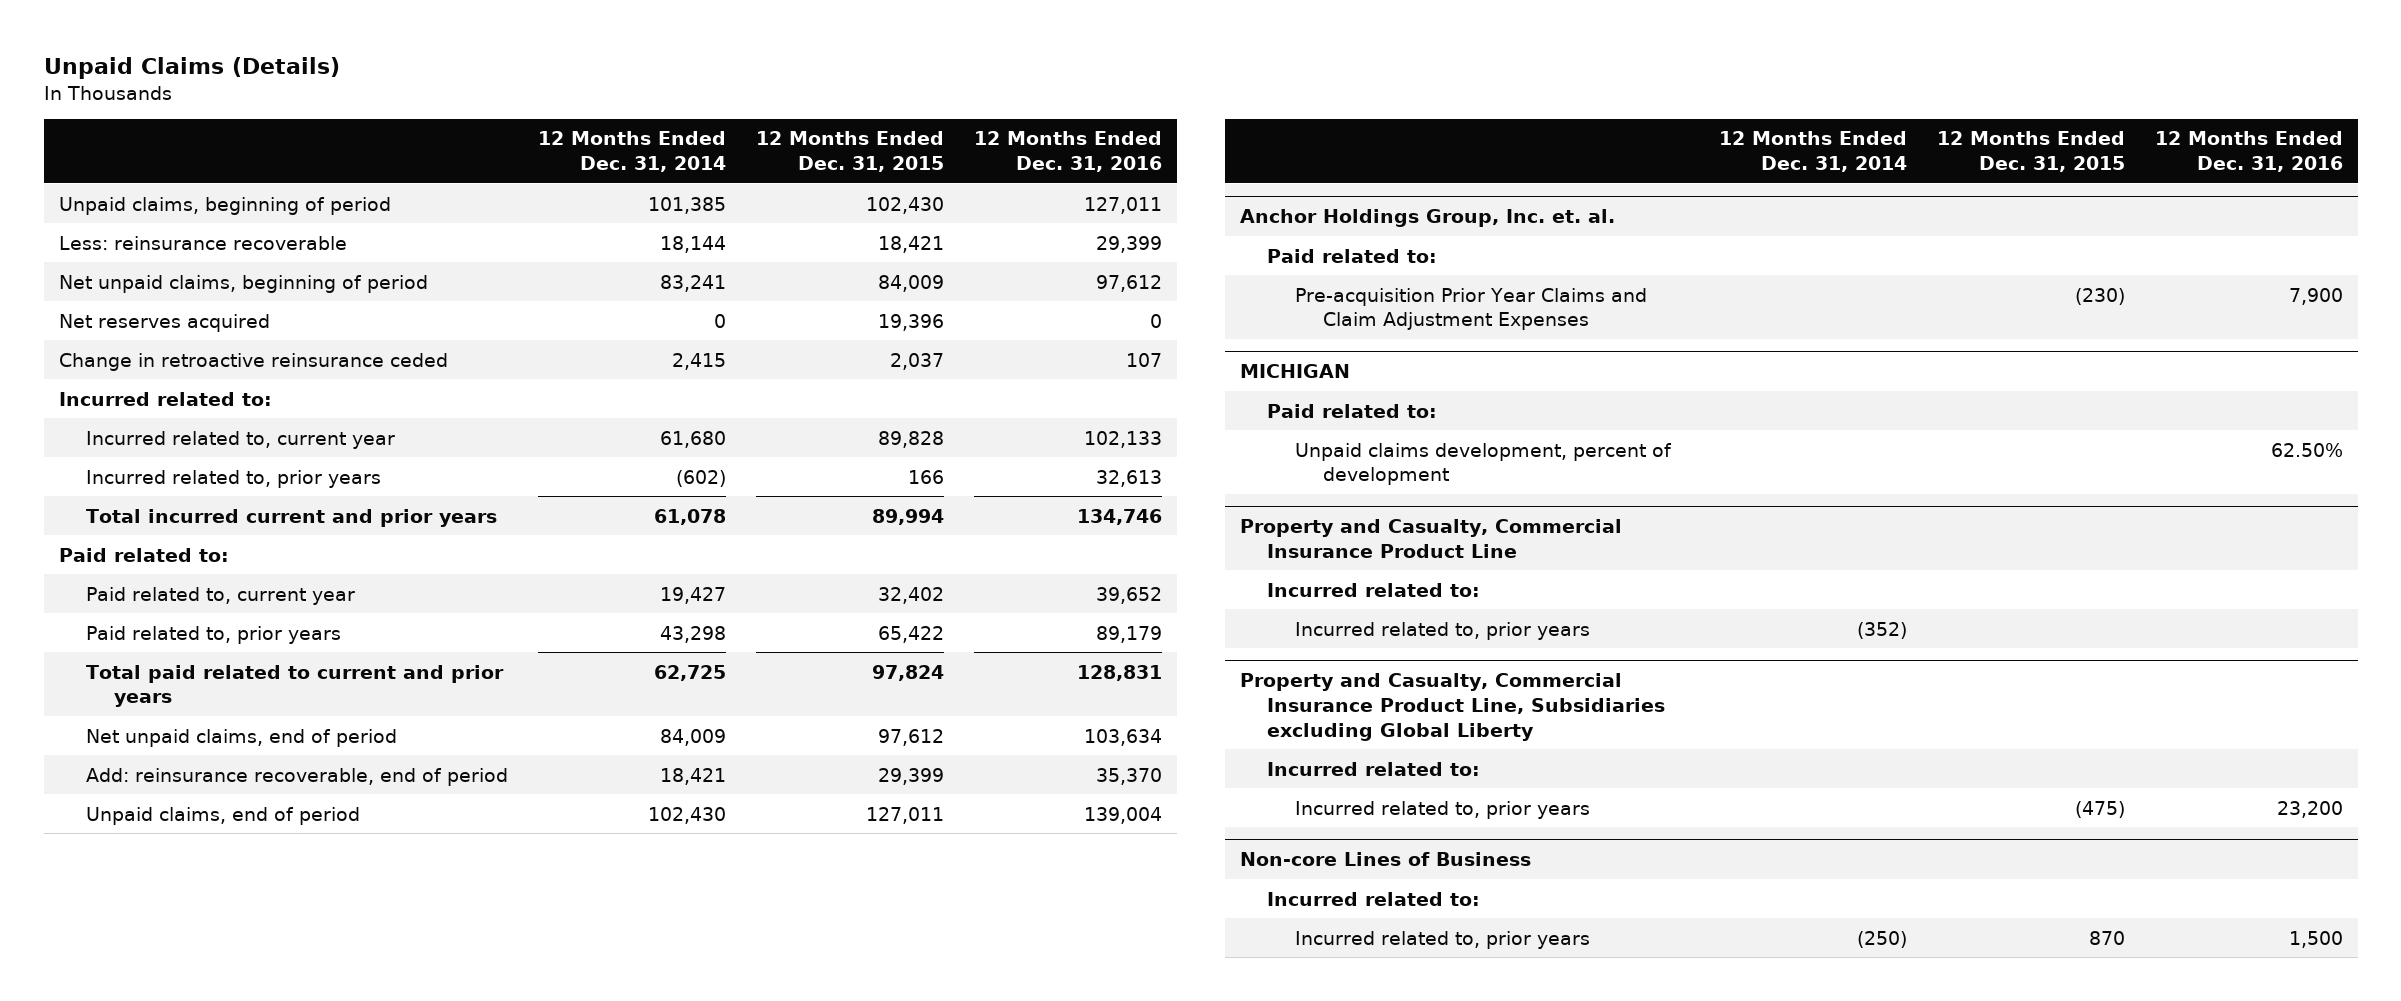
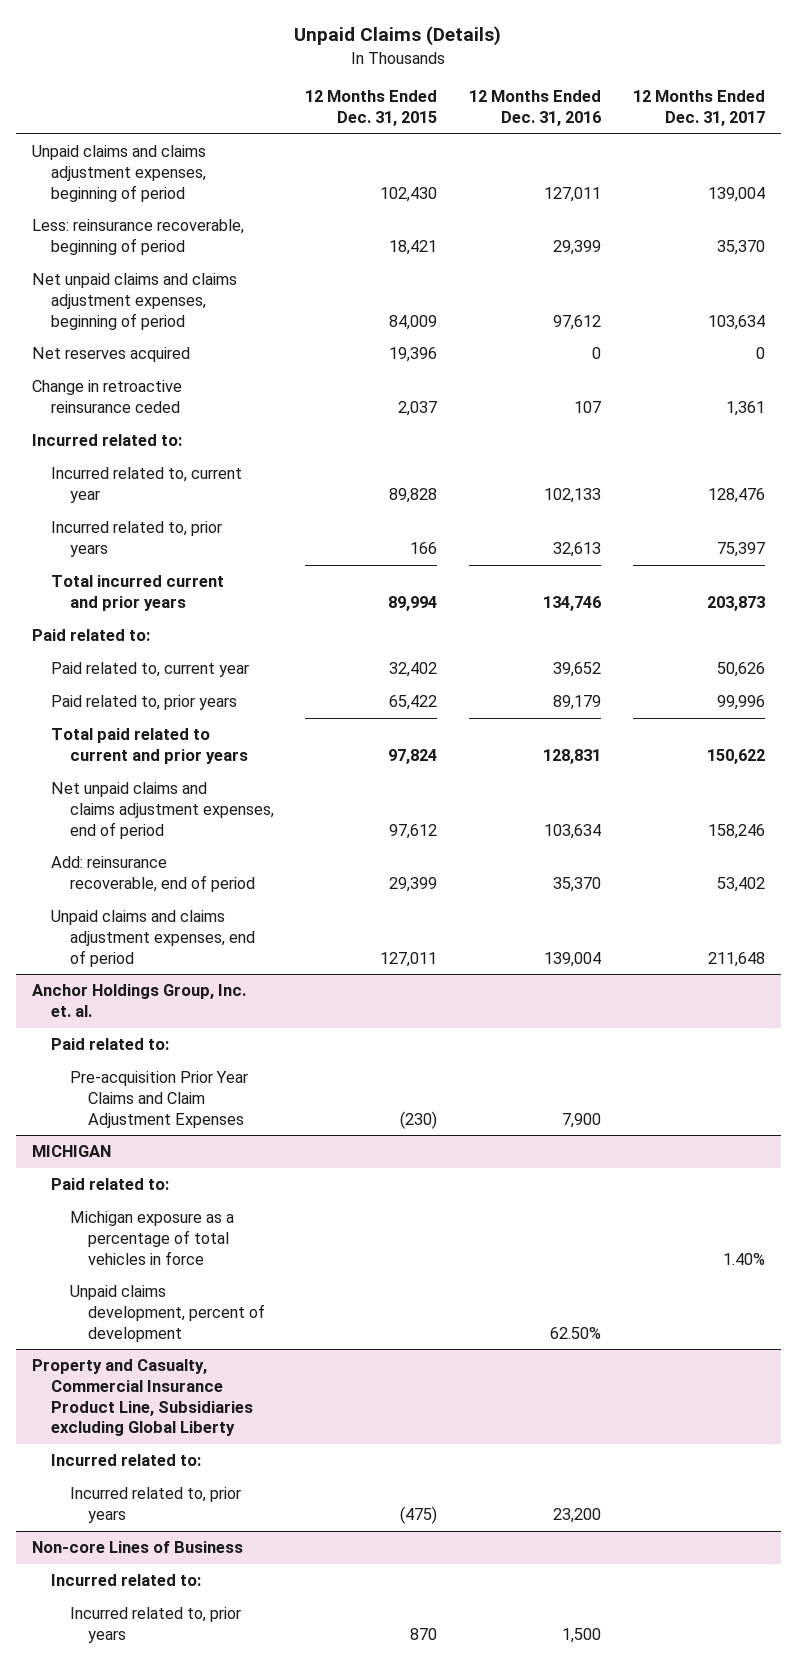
[538,131,727,173] 12 Months Ended Dec. 31, 2014 -> none
none -> [632,90,765,126] 12 Months Ended Dec. 31, 2017
[58,196,391,215] Unpaid claims, beginning of period -> [31,145,206,202] Unpaid claims and claims adjustment expenses, beginning of period
[58,235,347,250] Less: reinsurance recoverable -> [31,219,244,256] Less: reinsurance recoverable, beginning of period
[58,274,428,293] Net unpaid claims, beginning of period -> [31,273,237,330] Net unpaid claims and claims adjustment expenses, beginning of period
[86,728,398,747] Net unpaid claims, end of period -> [50,782,274,839] Net unpaid claims and claims adjustment expenses, end of period
[86,806,361,825] Unpaid claims, end of period -> [50,910,255,967] Unpaid claims and claims adjustment expenses, end of period
none -> [69,1211,234,1265] Michigan exposure as a percentage of total vehicles in force
[1239,519,1622,558] Property and Casualty, Commercial Insurance Product Line -> none
[1267,582,1481,597] Incurred related to: -> none
[1295,621,1591,640] Incurred related to, prior years -> none

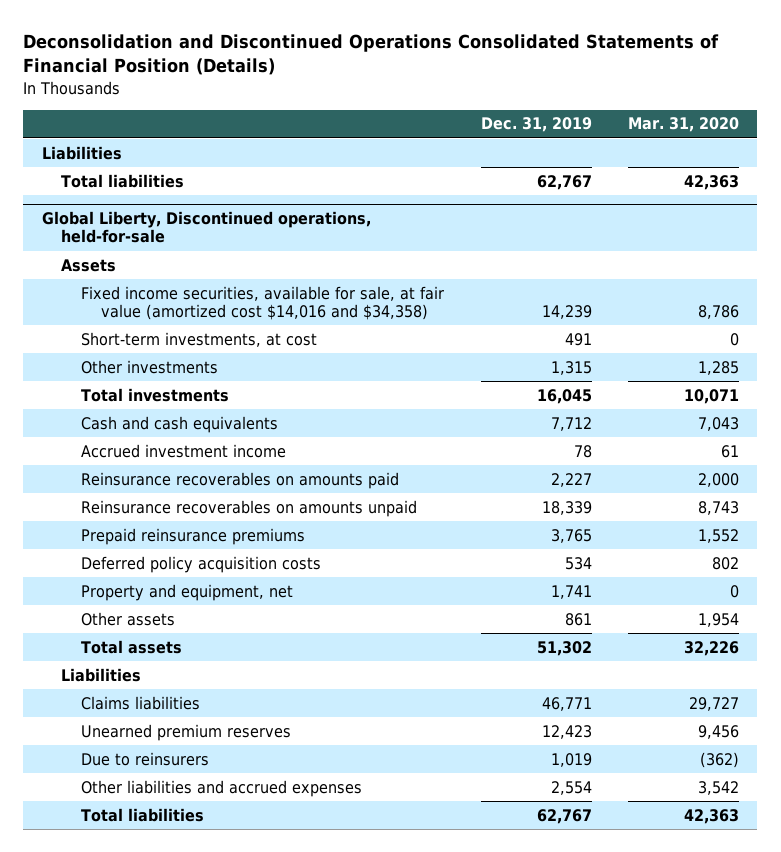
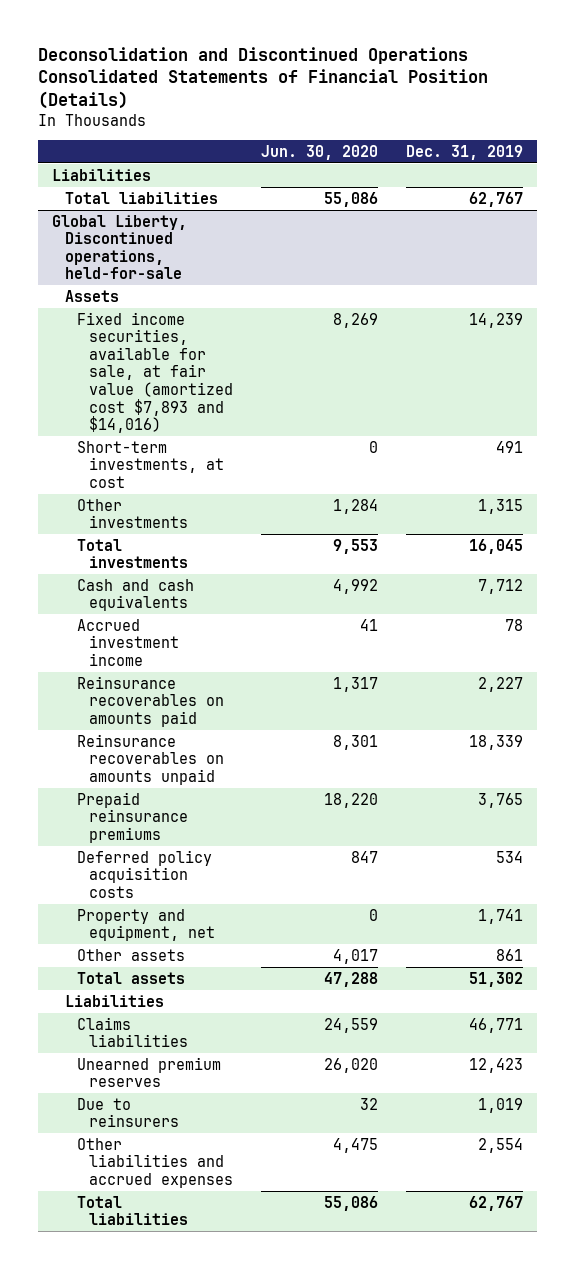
[628,117,740,133] Mar. 31, 2020 -> none
none -> [261,144,379,160] Jun. 30, 2020
[81,285,445,321] Fixed income securities, available for sale, at fair value (amortized cost $14,016 and $34,358) -> [76,311,234,434] Fixed income securities, available for sale, at fair value (amortized cost $7,893 and $14,016)

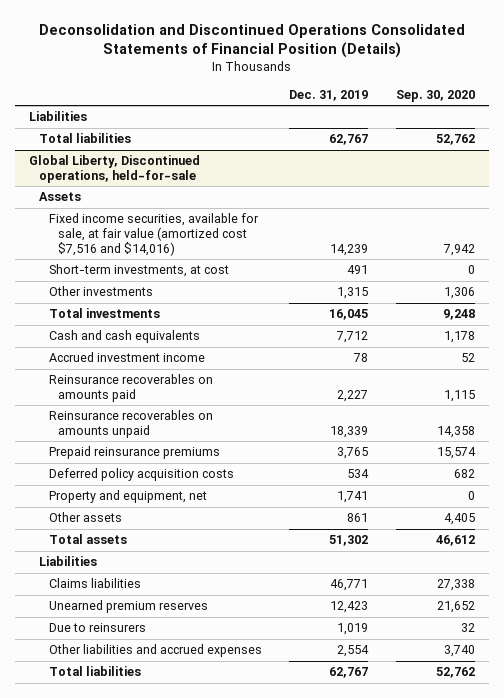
[261,144,379,160] Jun. 30, 2020 -> none
none -> [396,89,476,102] Sep. 30, 2020
[76,311,234,434] Fixed income securities, available for sale, at fair value (amortized cost $7,893 and $14,016) -> [48,213,259,256] Fixed income securities, available for sale, at fair value (amortized cost $7,516 and $14,016)

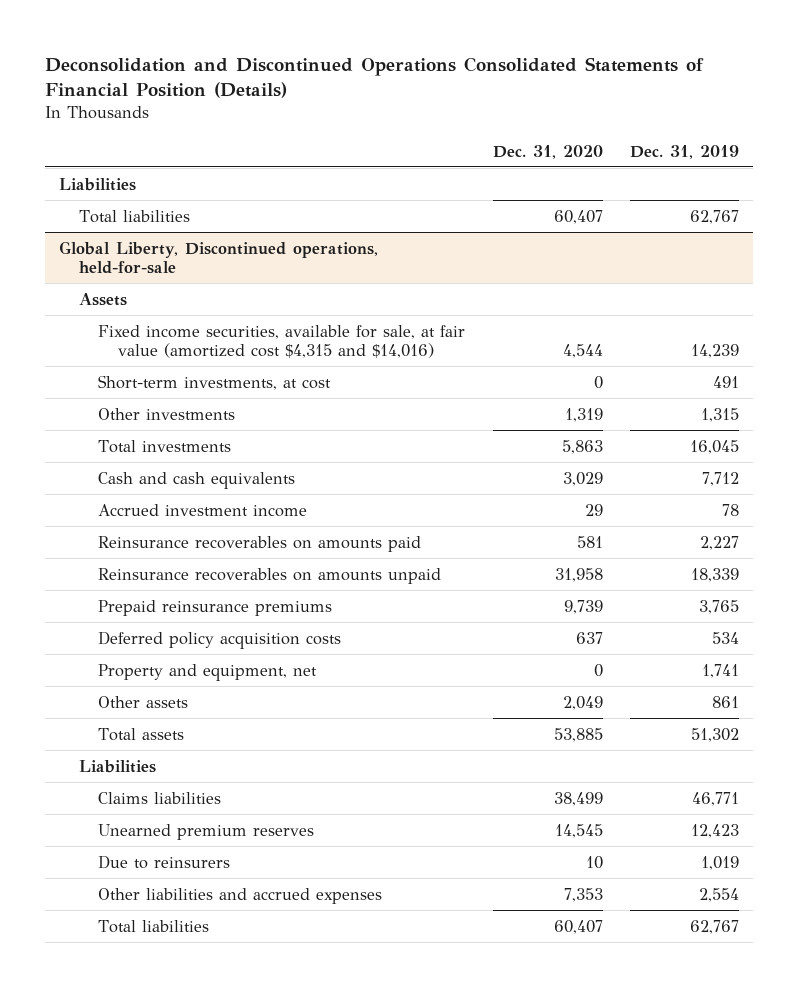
[396,89,476,102] Sep. 30, 2020 -> none
none -> [492,144,603,159] Dec. 31, 2020
[48,213,259,256] Fixed income securities, available for sale, at fair value (amortized cost $7,516 and $14,016) -> [98,324,466,358] Fixed income securities, available for sale, at fair value (amortized cost $4,315 and $14,016)

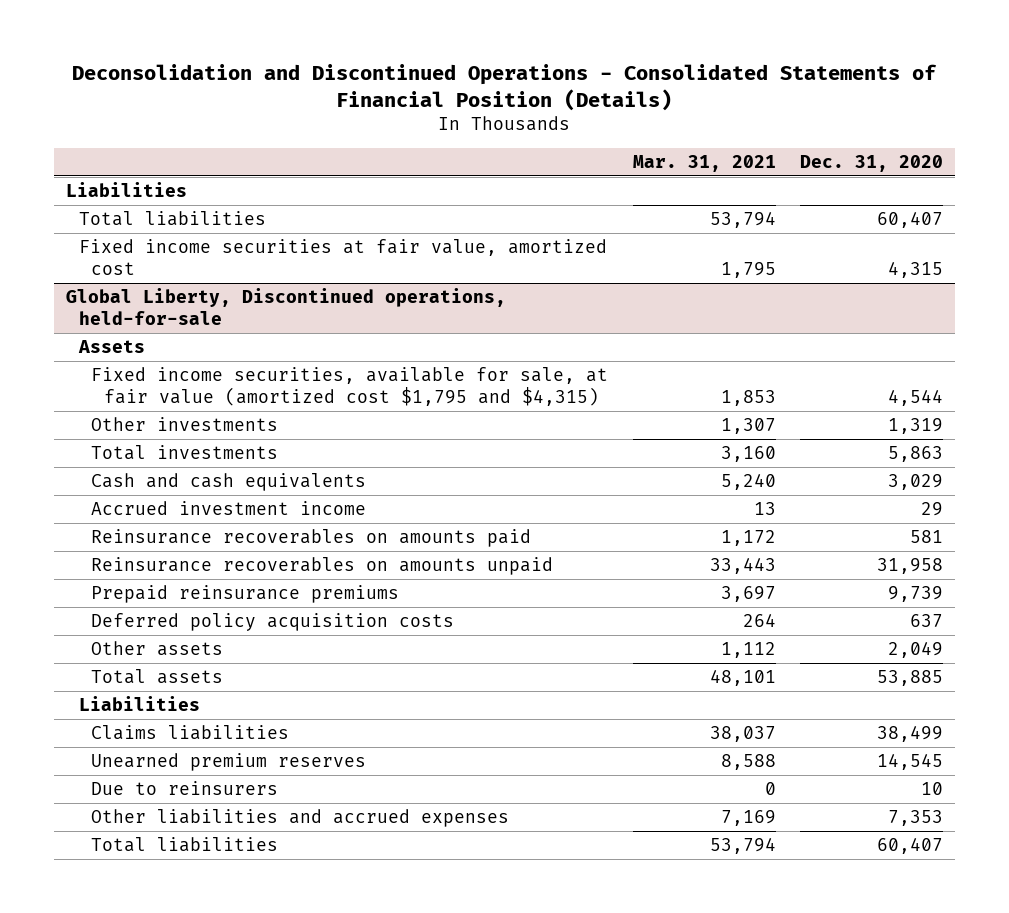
[45,56,705,99] Deconsolidation and Discontinued Operations Consolidated Statements of Financial Position (Details) -> [72,64,938,112] Deconsolidation and Discontinued Operations - Consolidated Statements of Financial Position (Details)
[630,144,740,159] Dec. 31, 2019 -> none
none -> [632,154,776,172] Mar. 31, 2021
none -> [78,239,607,275] Fixed income securities at fair value, amortized cost
[98,374,332,390] Short-term investments, at cost -> none
[98,324,466,358] Fixed income securities, available for sale, at fair value (amortized cost $4,315 and $14,016) -> [91,367,609,406] Fixed income securities, available for sale, at fair value (amortized cost $1,795 and $4,315)
[98,663,318,681] Property and equipment, net -> none

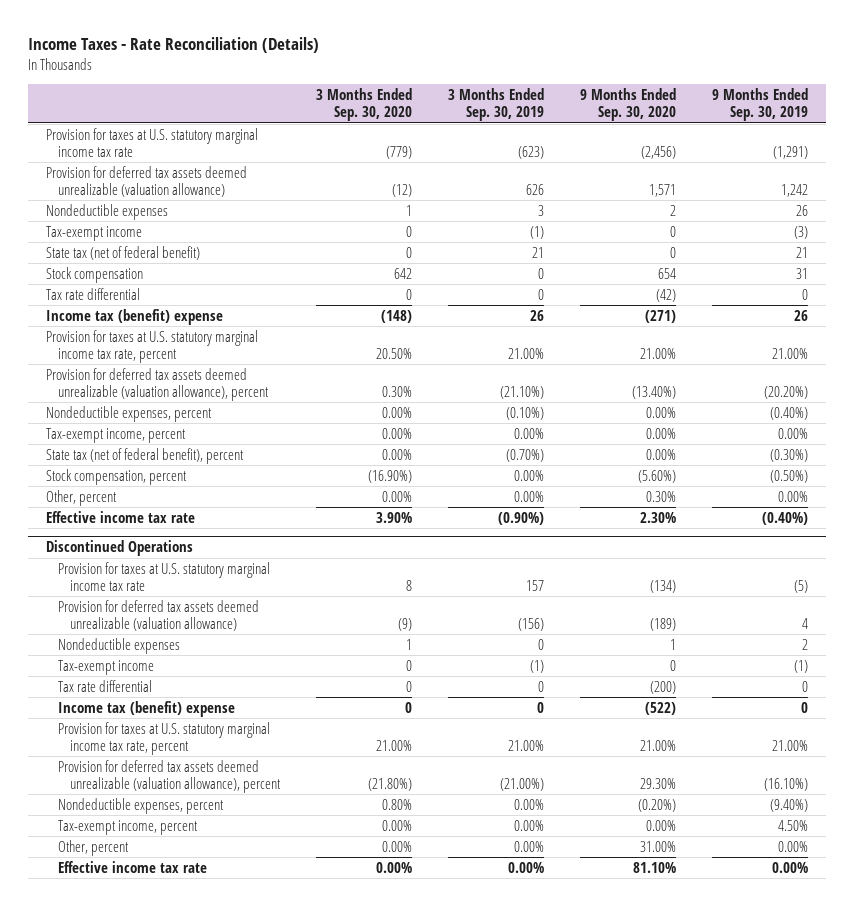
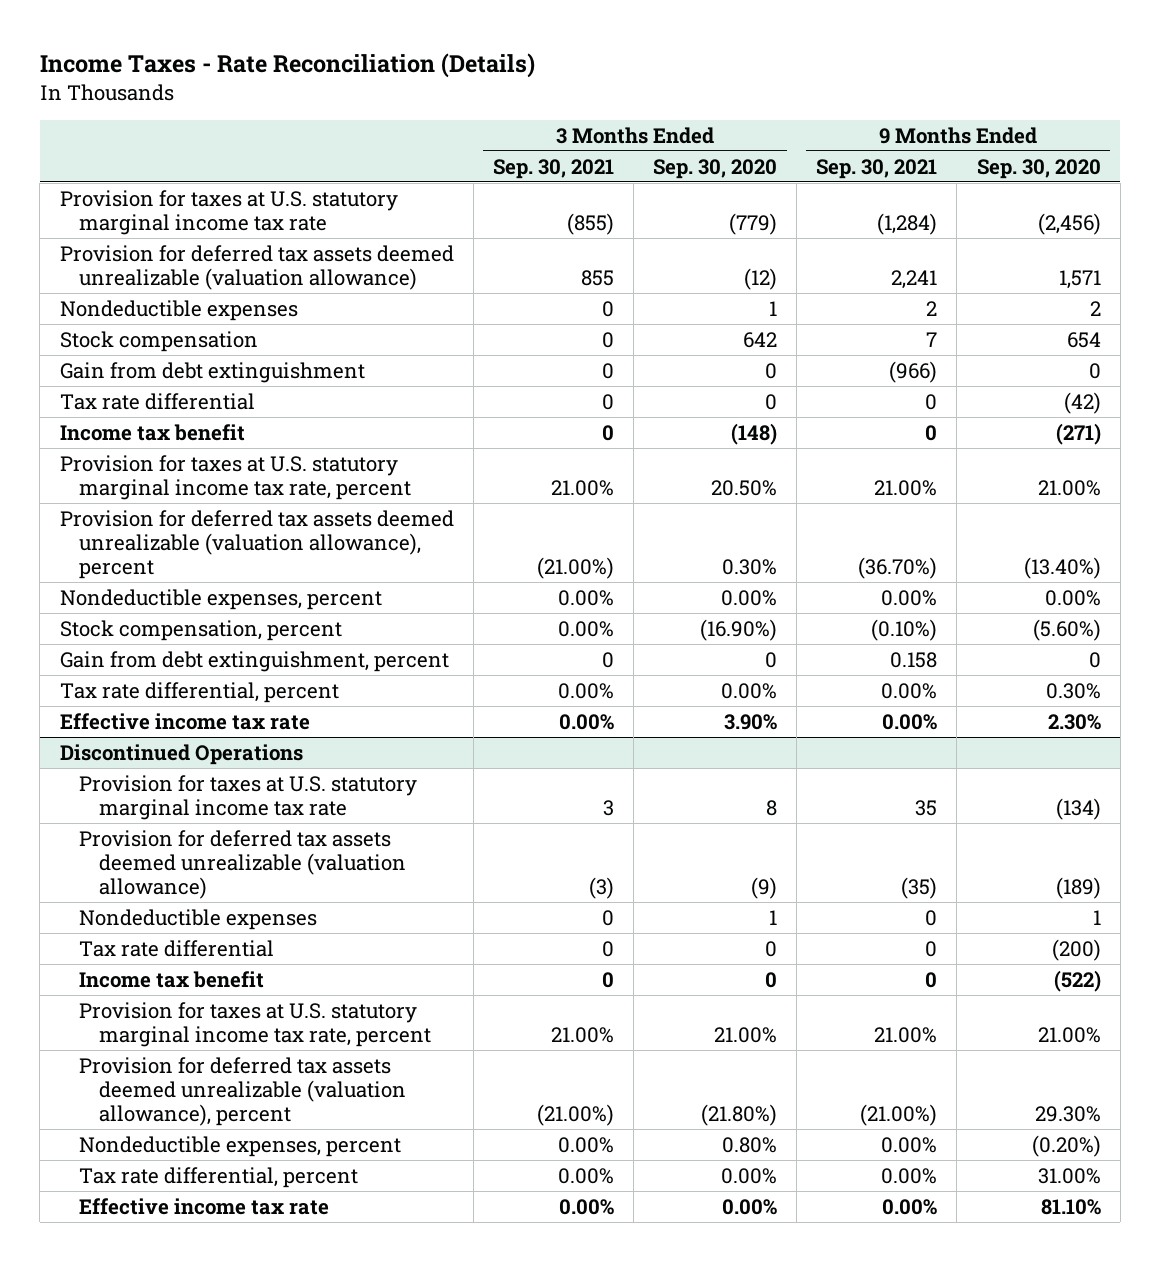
[447,88,544,122] 3 Months Ended Sep. 30, 2019 -> none
[711,88,808,122] 9 Months Ended Sep. 30, 2019 -> none
none -> [492,158,614,179] Sep. 30, 2021
none -> [816,158,938,179] Sep. 30, 2021
[45,225,142,241] Tax-exempt income -> none
[45,245,200,260] State tax (net of federal benefit) -> none
none -> [59,361,365,383] Gain from debt extinguishment
[45,308,223,325] Income tax (benefit) expense -> [59,423,245,441] Income tax benefit
[45,427,186,443] Tax-exempt income, percent -> none
[45,447,244,464] State tax (net of federal benefit), percent -> none
none -> [59,650,449,672] Gain from debt extinguishment, percent
[45,489,117,506] Other, percent -> [59,681,339,703] Tax rate differential, percent
[57,659,154,675] Tax-exempt income -> none
[57,700,235,717] Income tax (benefit) expense -> [79,970,265,988] Income tax benefit
[57,819,198,835] Tax-exempt income, percent -> none
[57,839,129,856] Other, percent -> [79,1166,359,1188] Tax rate differential, percent

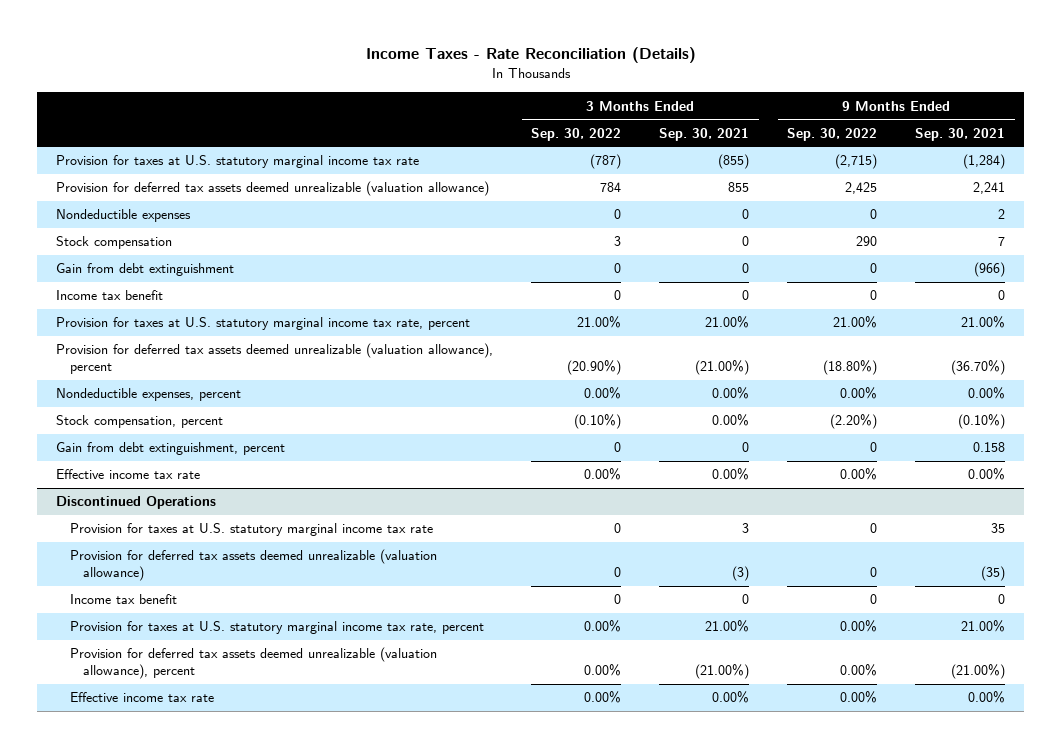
[653,158,778,179] Sep. 30, 2020 -> none
[976,158,1101,179] Sep. 30, 2020 -> none
none -> [531,127,622,141] Sep. 30, 2022
none -> [787,127,878,141] Sep. 30, 2022
[59,392,255,410] Tax rate differential -> none
[59,681,339,703] Tax rate differential, percent -> none
[79,908,318,930] Nondeductible expenses -> none
[79,939,275,957] Tax rate differential -> none
[79,1135,402,1157] Nondeductible expenses, percent -> none
[79,1166,359,1188] Tax rate differential, percent -> none

